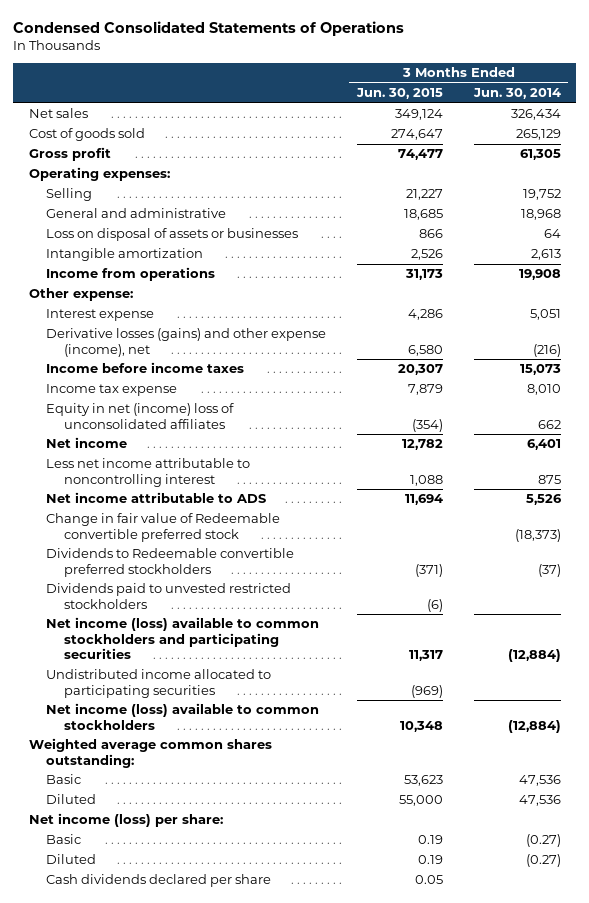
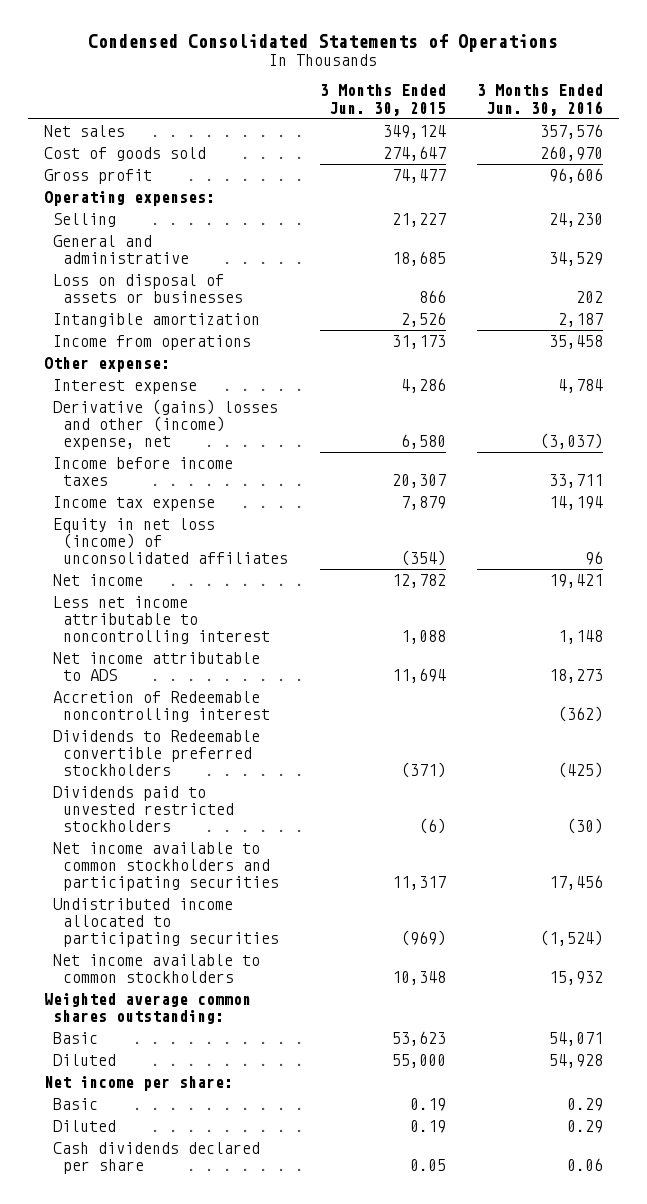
[472,88,561,100] Jun. 30, 2014 -> none
none -> [477,84,604,116] 3 Months Ended Jun. 30, 2016
[46,328,327,357] Derivative losses (gains) and other expense (income), net -> [53,399,279,451] Derivative (gains) losses and other (income) expense, net
[46,403,235,429] Equity in net (income) loss of unconsolidated affiliates -> [53,518,289,565] Equity in net loss (income) of unconsolidated affiliates
[46,513,281,542] Change in fair value of Redeemable convertible preferred stock -> none
none -> [53,691,271,723] Accretion of Redeemable noncontrolling interest
[46,617,320,660] Net income (loss) available to common stockholders and participating securities -> [53,842,280,892] Net income available to common stockholders and participating securities
[46,703,320,730] Net income (loss) available to common stockholders -> [53,954,261,984] Net income available to common stockholders
[28,813,223,828] Net income (loss) per share: -> [43,1076,233,1092] Net income per share:

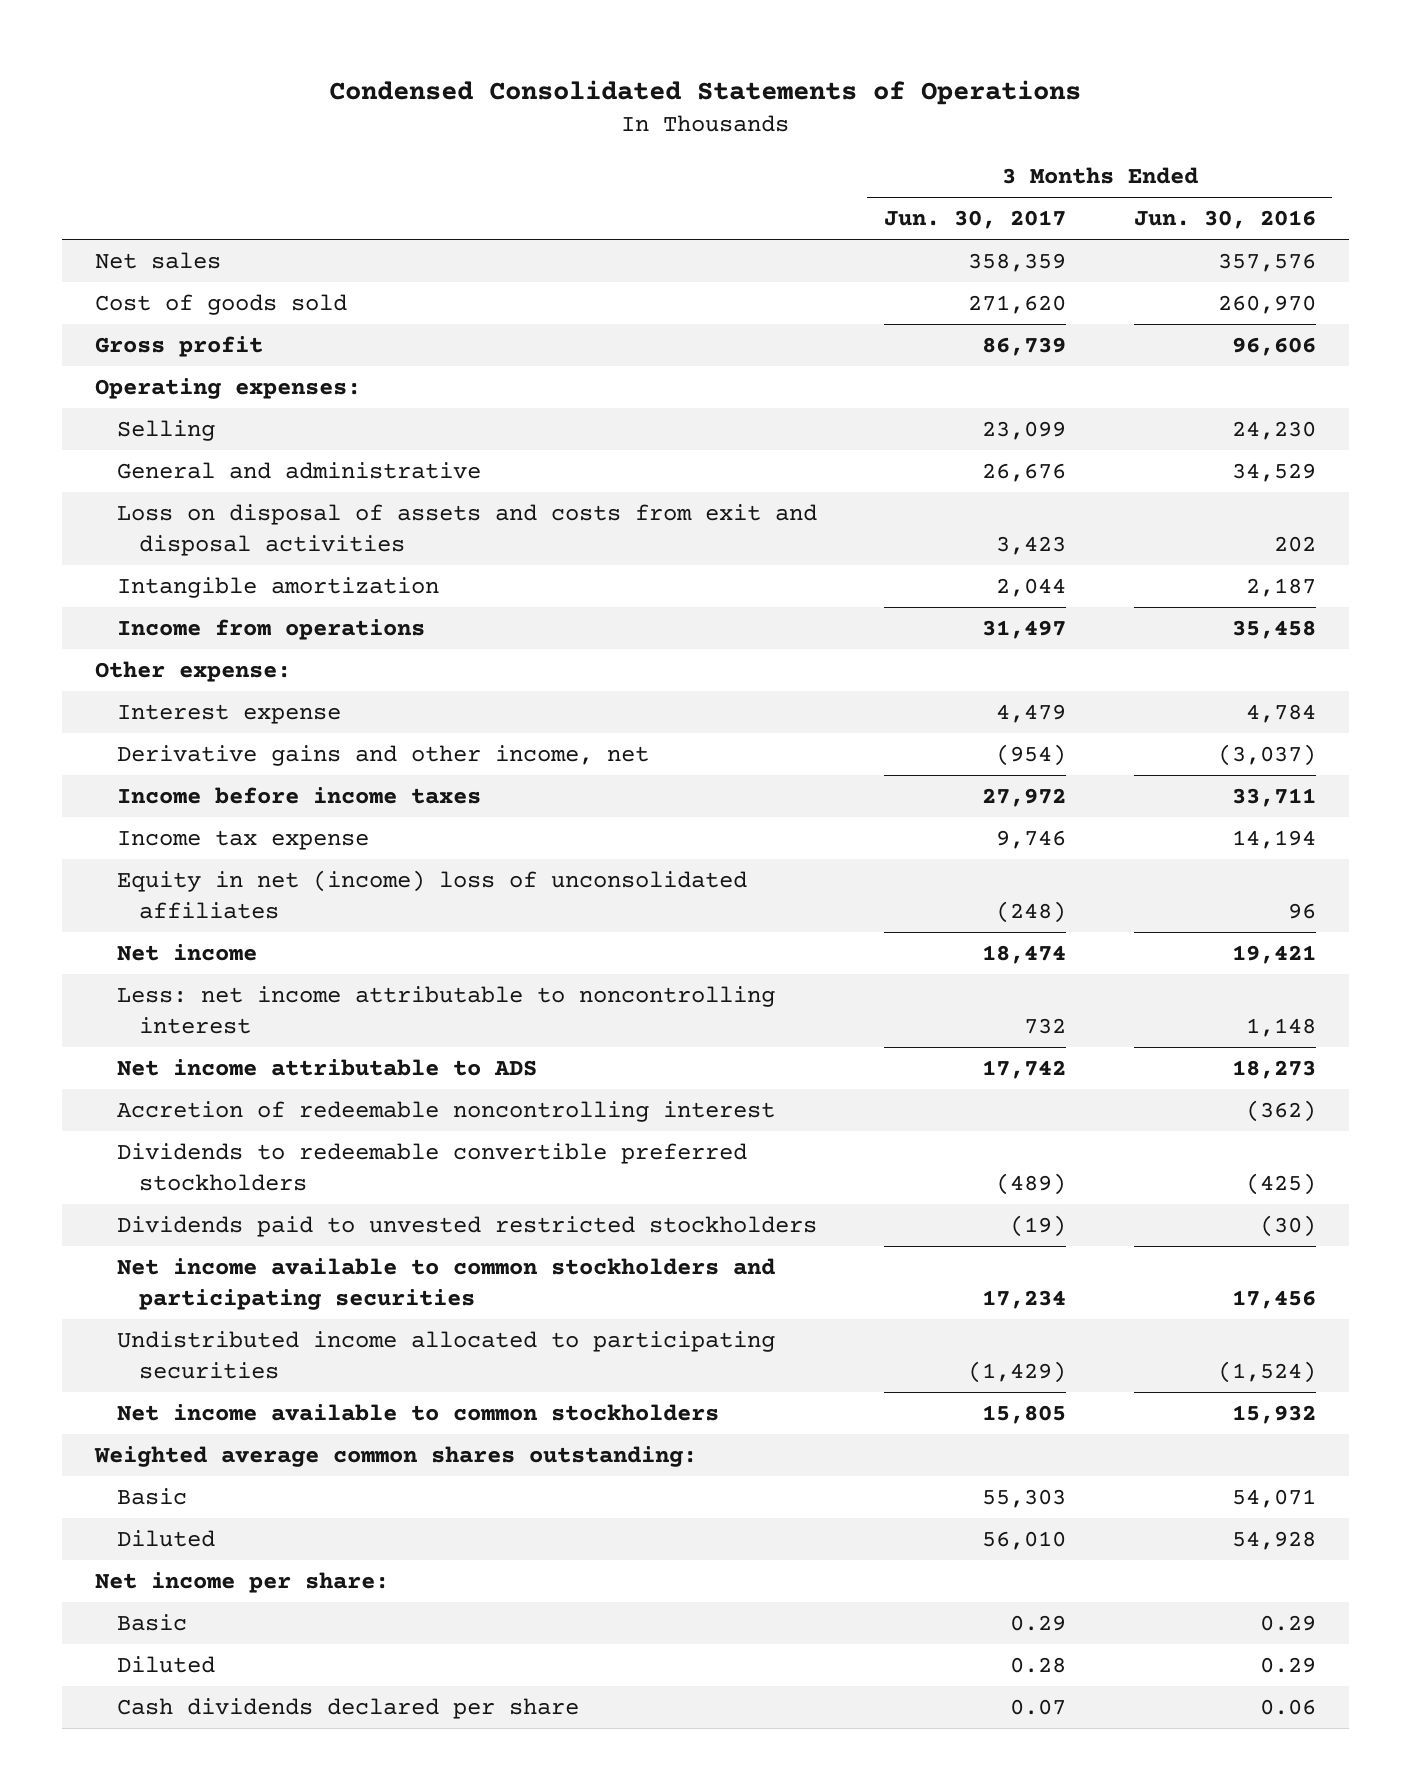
[319,84,446,116] 3 Months Ended Jun. 30, 2015 -> none
none -> [884,210,1067,230] Jun. 30, 2017
[53,274,244,304] Loss on disposal of assets or businesses -> [117,504,818,557] Loss on disposal of assets and costs from exit and disposal activities
[53,399,279,451] Derivative (gains) losses and other (income) expense, net -> [117,745,650,767] Derivative gains and other income, net
[53,518,289,565] Equity in net loss (income) of unconsolidated affiliates -> [117,870,748,920] Equity in net (income) loss of unconsolidated affiliates
[53,596,271,645] Less net income attributable to noncontrolling interest -> [117,986,776,1035] Less: net income attributable to noncontrolling interest
[53,691,271,723] Accretion of Redeemable noncontrolling interest -> [117,1101,776,1123] Accretion of redeemable noncontrolling interest
[53,730,261,777] Dividends to Redeemable convertible preferred stockholders -> [117,1143,748,1192] Dividends to redeemable convertible preferred stockholders

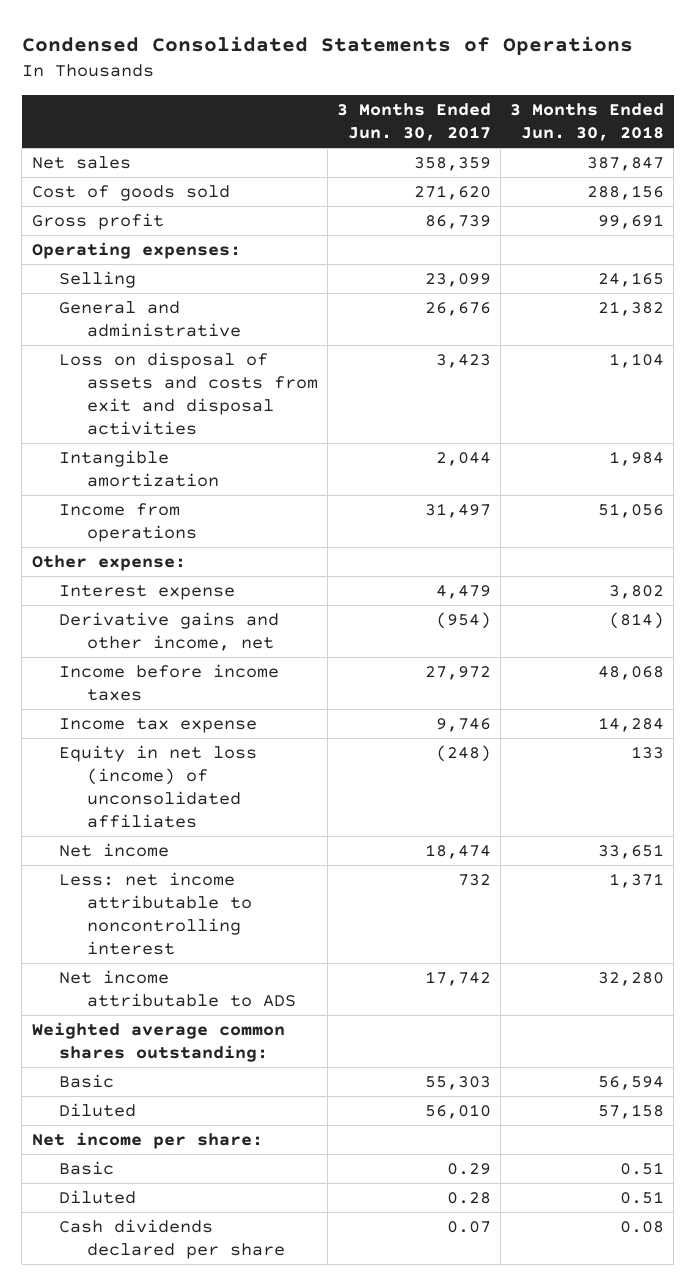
[1133,210,1316,230] Jun. 30, 2016 -> none
none -> [510,102,665,142] 3 Months Ended Jun. 30, 2018
[117,870,748,920] Equity in net (income) loss of unconsolidated affiliates -> [59,744,258,829] Equity in net loss (income) of unconsolidated affiliates
[117,1101,776,1123] Accretion of redeemable noncontrolling interest -> none
[117,1143,748,1192] Dividends to redeemable convertible preferred stockholders -> none
[117,1216,818,1238] Dividends paid to unvested restricted stockholders -> none
[117,1258,776,1311] Net income available to common stockholders and participating securities -> none
[117,1331,776,1380] Undistributed income allocated to participating securities -> none
[117,1404,720,1422] Net income available to common stockholders -> none

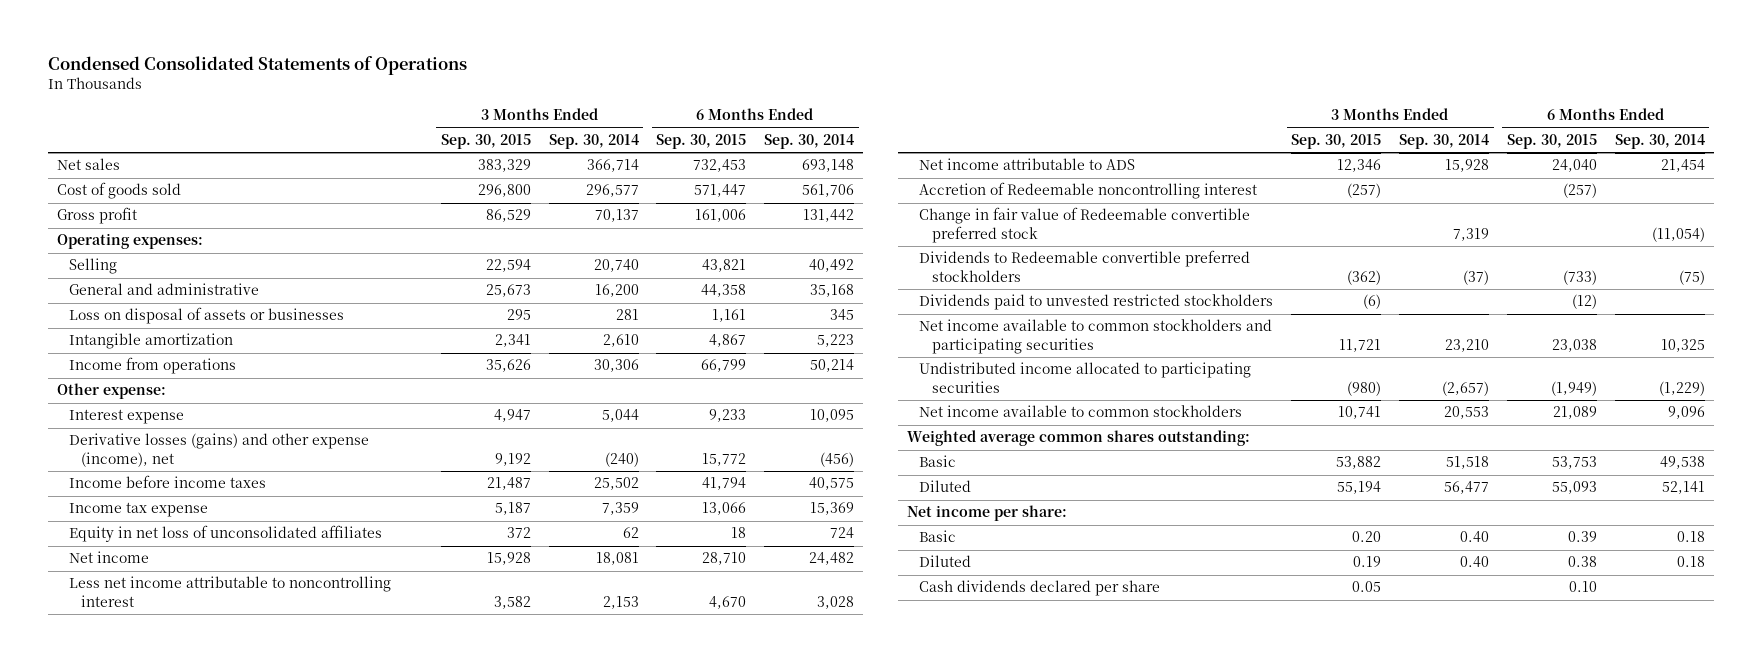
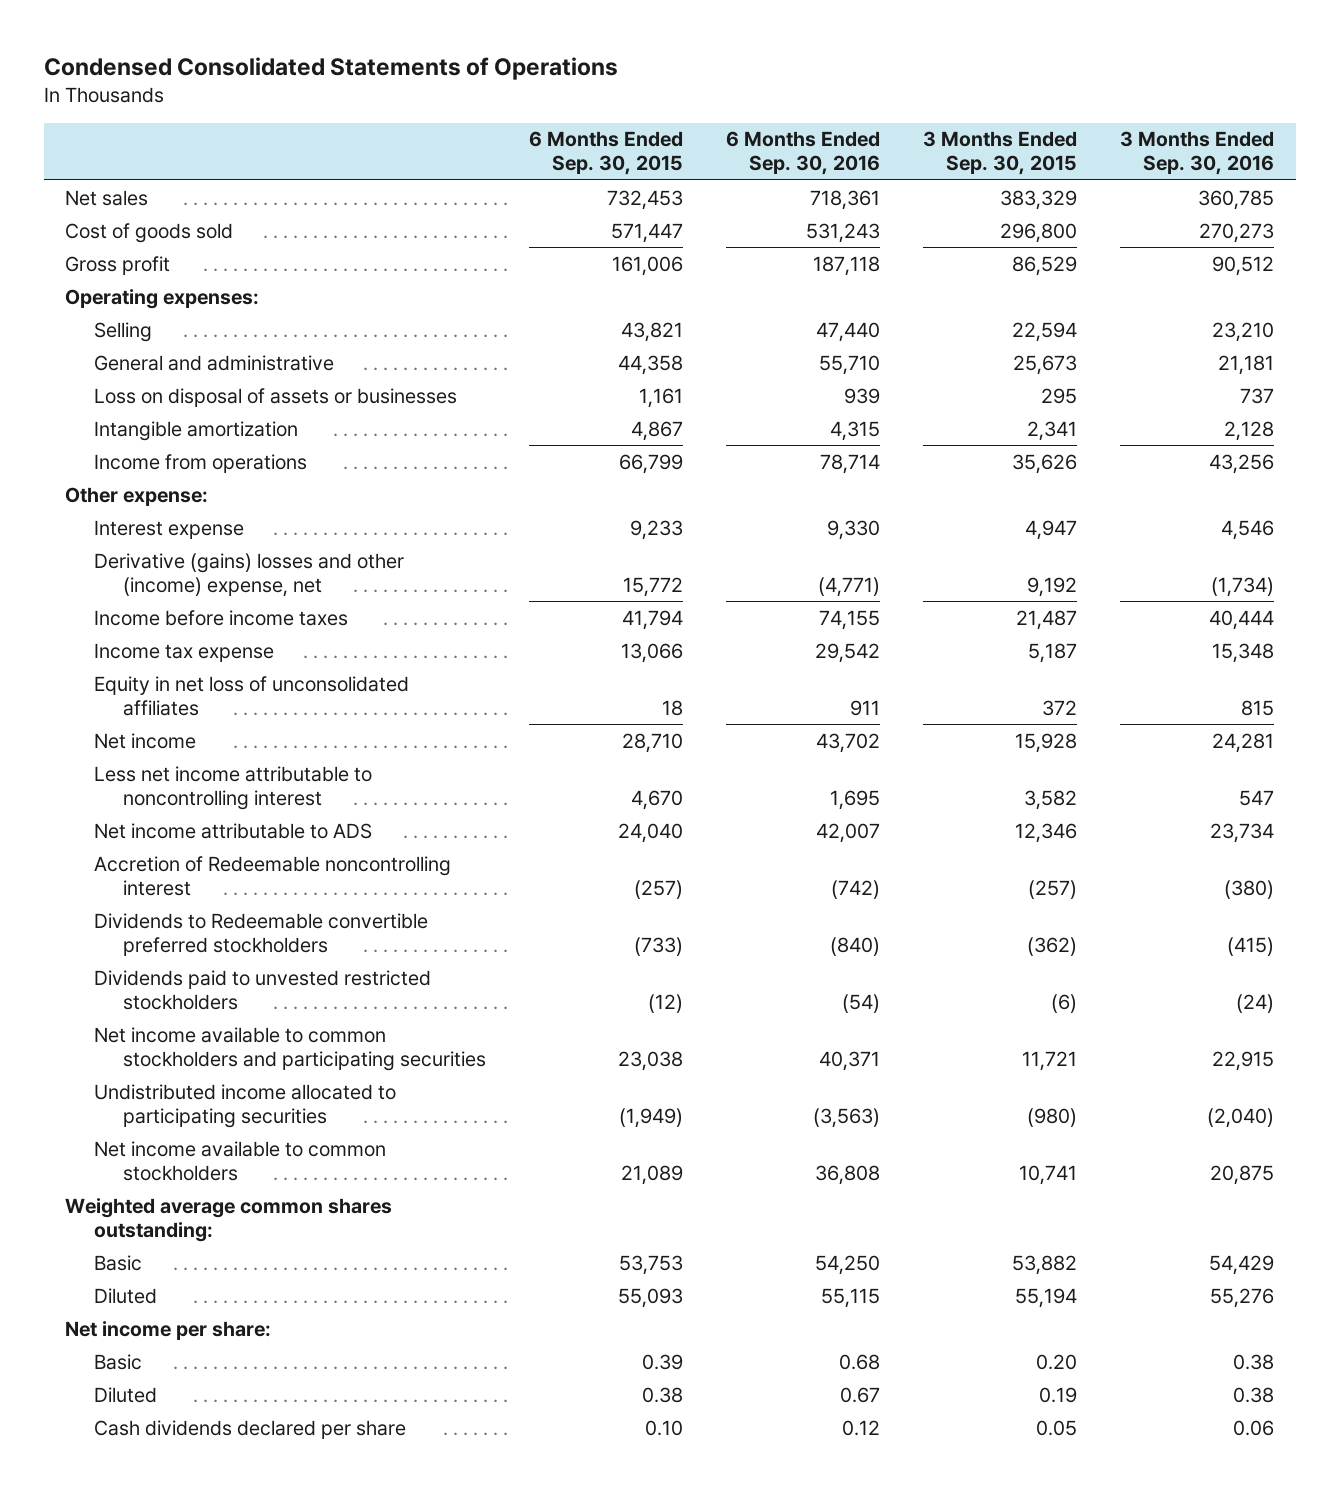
[548,134,639,150] Sep. 30, 2014 -> none
[764,134,855,150] Sep. 30, 2014 -> none
none -> [726,131,881,176] 6 Months Ended Sep. 30, 2016
none -> [1120,131,1275,176] 3 Months Ended Sep. 30, 2016
[68,433,369,467] Derivative losses (gains) and other expense (income), net -> [94,552,405,597] Derivative (gains) losses and other (income) expense, net
[919,207,1251,243] Change in fair value of Redeemable convertible preferred stock -> none

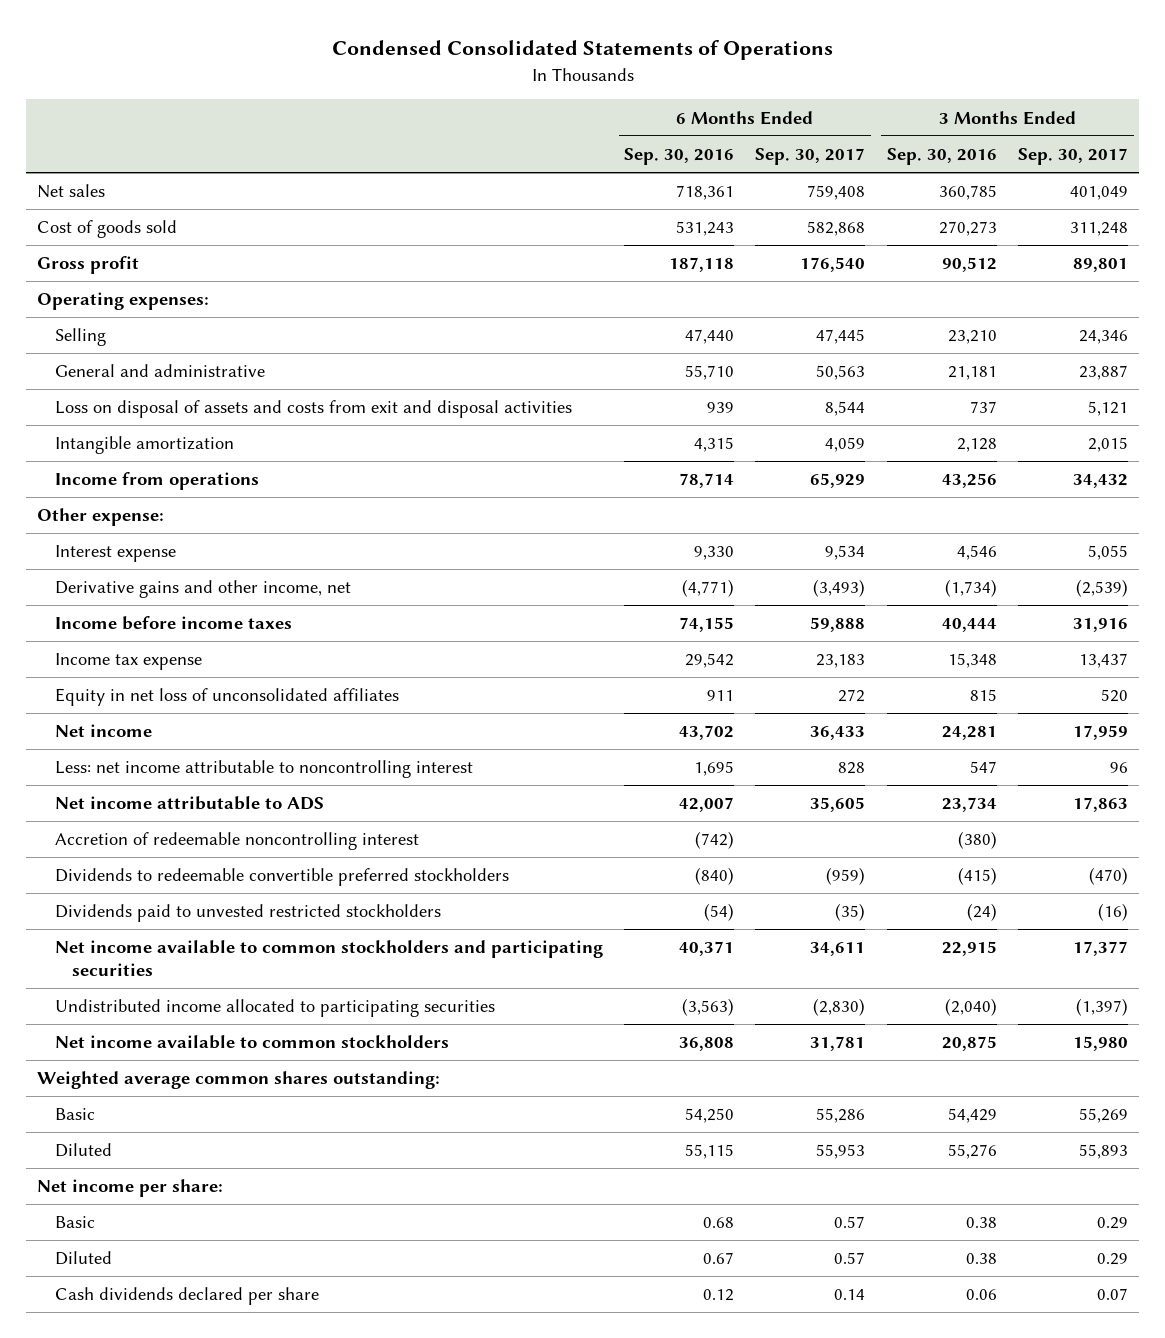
[529,131,684,176] 6 Months Ended Sep. 30, 2015 -> none
[923,131,1078,176] 3 Months Ended Sep. 30, 2015 -> none
none -> [755,148,866,166] Sep. 30, 2017
none -> [1018,148,1129,166] Sep. 30, 2017
[94,387,458,407] Loss on disposal of assets or businesses -> [54,400,572,419] Loss on disposal of assets and costs from exit and disposal activities
[94,552,405,597] Derivative (gains) losses and other (income) expense, net -> [54,580,351,599] Derivative gains and other income, net
[94,765,373,810] Less net income attributable to noncontrolling interest -> [54,760,473,779] Less: net income attributable to noncontrolling interest
[94,855,452,896] Accretion of Redeemable noncontrolling interest -> [54,832,419,851] Accretion of redeemable noncontrolling interest
[94,912,429,956] Dividends to Redeemable convertible preferred stockholders -> [54,868,509,887] Dividends to redeemable convertible preferred stockholders

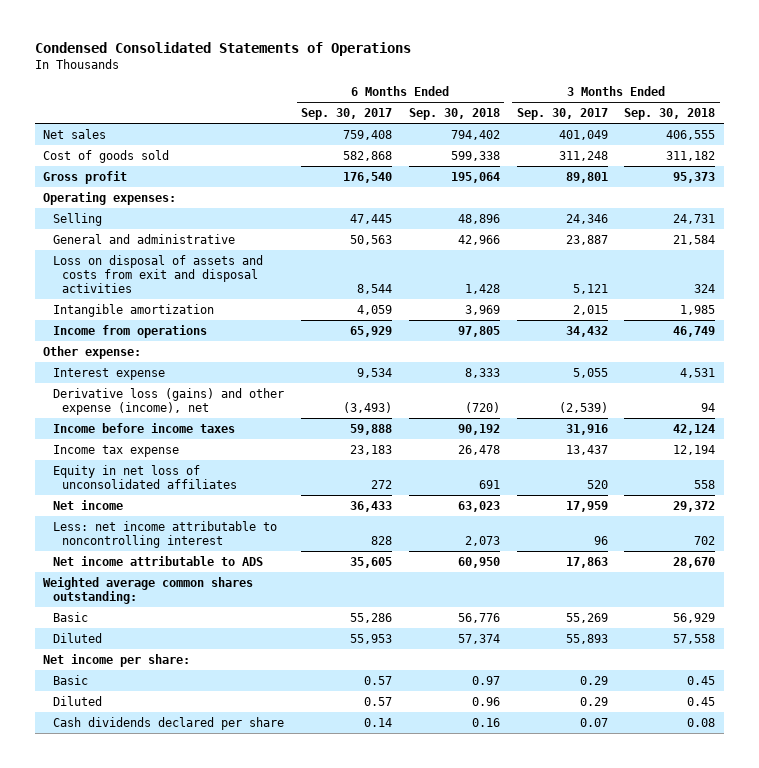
[624,148,735,166] Sep. 30, 2016 -> none
[886,148,997,166] Sep. 30, 2016 -> none
none -> [408,107,500,120] Sep. 30, 2018
none -> [624,107,716,120] Sep. 30, 2018
[54,580,351,599] Derivative gains and other income, net -> [52,387,284,416] Derivative loss (gains) and other expense (income), net
[54,832,419,851] Accretion of redeemable noncontrolling interest -> none
[54,868,509,887] Dividends to redeemable convertible preferred stockholders -> none
[54,904,441,923] Dividends paid to unvested restricted stockholders -> none
[54,940,603,977] Net income available to common stockholders and participating securities -> none
[54,999,495,1018] Undistributed income allocated to participating securities -> none
[54,1035,449,1050] Net income available to common stockholders -> none

